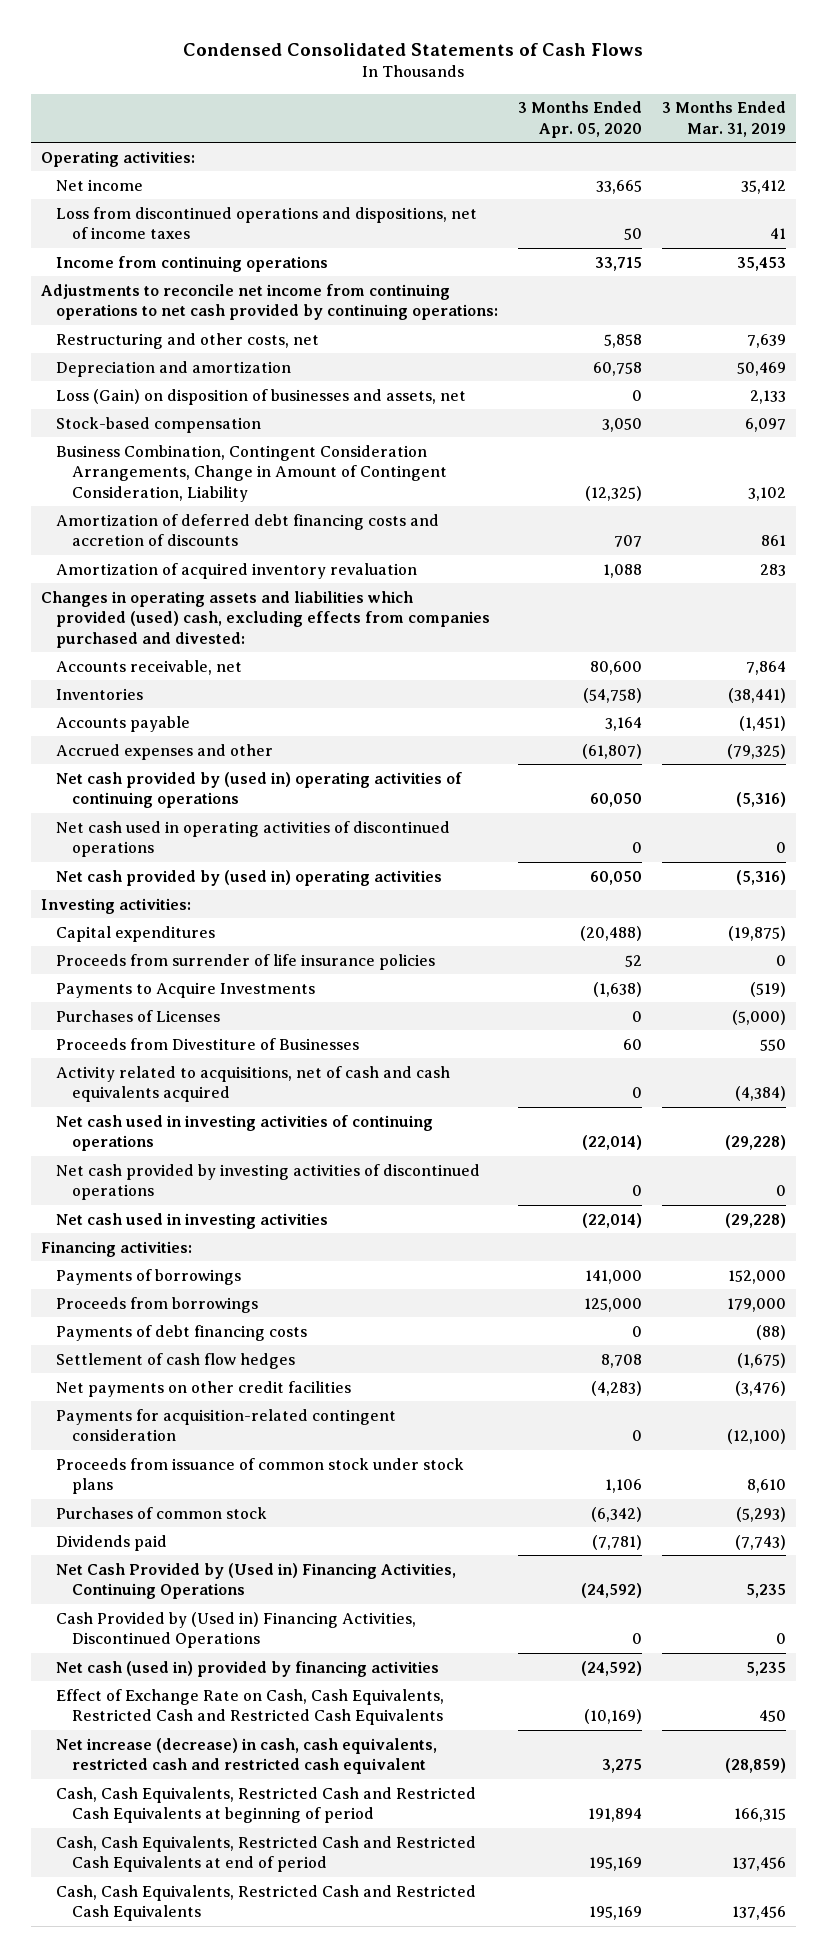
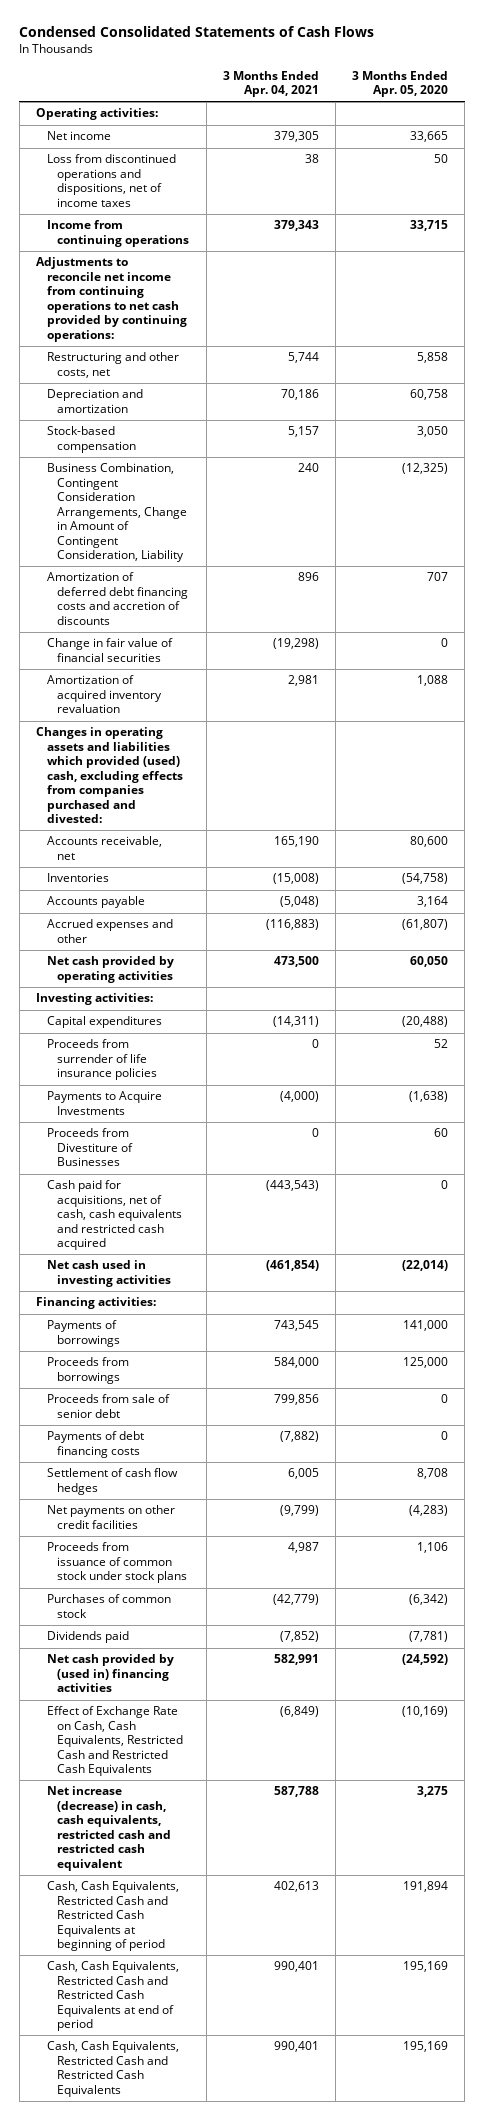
[662,101,787,137] 3 Months Ended Mar. 31, 2019 -> none
none -> [222,70,319,98] 3 Months Ended Apr. 04, 2021
[56,388,467,405] Loss (Gain) on disposition of businesses and assets, net -> none
none -> [46,638,173,662] Change in fair value of financial securities
[56,771,463,809] Net cash provided by (used in) operating activities of continuing operations -> none
[56,820,451,858] Net cash used in operating activities of discontinued operations -> none
[56,869,443,886] Net cash provided by (used in) operating activities -> [46,956,174,983] Net cash provided by operating activities
[56,1009,221,1022] Purchases of Licenses -> none
[56,1114,434,1152] Net cash used in investing activities of continuing operations -> none
[56,1163,481,1201] Net cash provided by investing activities of discontinued operations -> none
[56,1065,451,1103] Activity related to acquisitions, net of cash and cash equivalents acquired -> [46,1180,183,1251] Cash paid for acquisitions, net of cash, cash equivalents and restricted cash acquired
none -> [46,1394,170,1418] Proceeds from sale of senior debt
[56,1408,397,1442] Payments for acquisition-related contingent consideration -> none
[56,1562,457,1600] Net Cash Provided by (Used in) Financing Activities, Continuing Operations -> none
[56,1611,417,1649] Cash Provided by (Used in) Financing Activities, Discontinued Operations -> none
[56,1660,440,1677] Net cash (used in) provided by financing activities -> [46,1654,174,1693] Net cash provided by (used in) financing activities

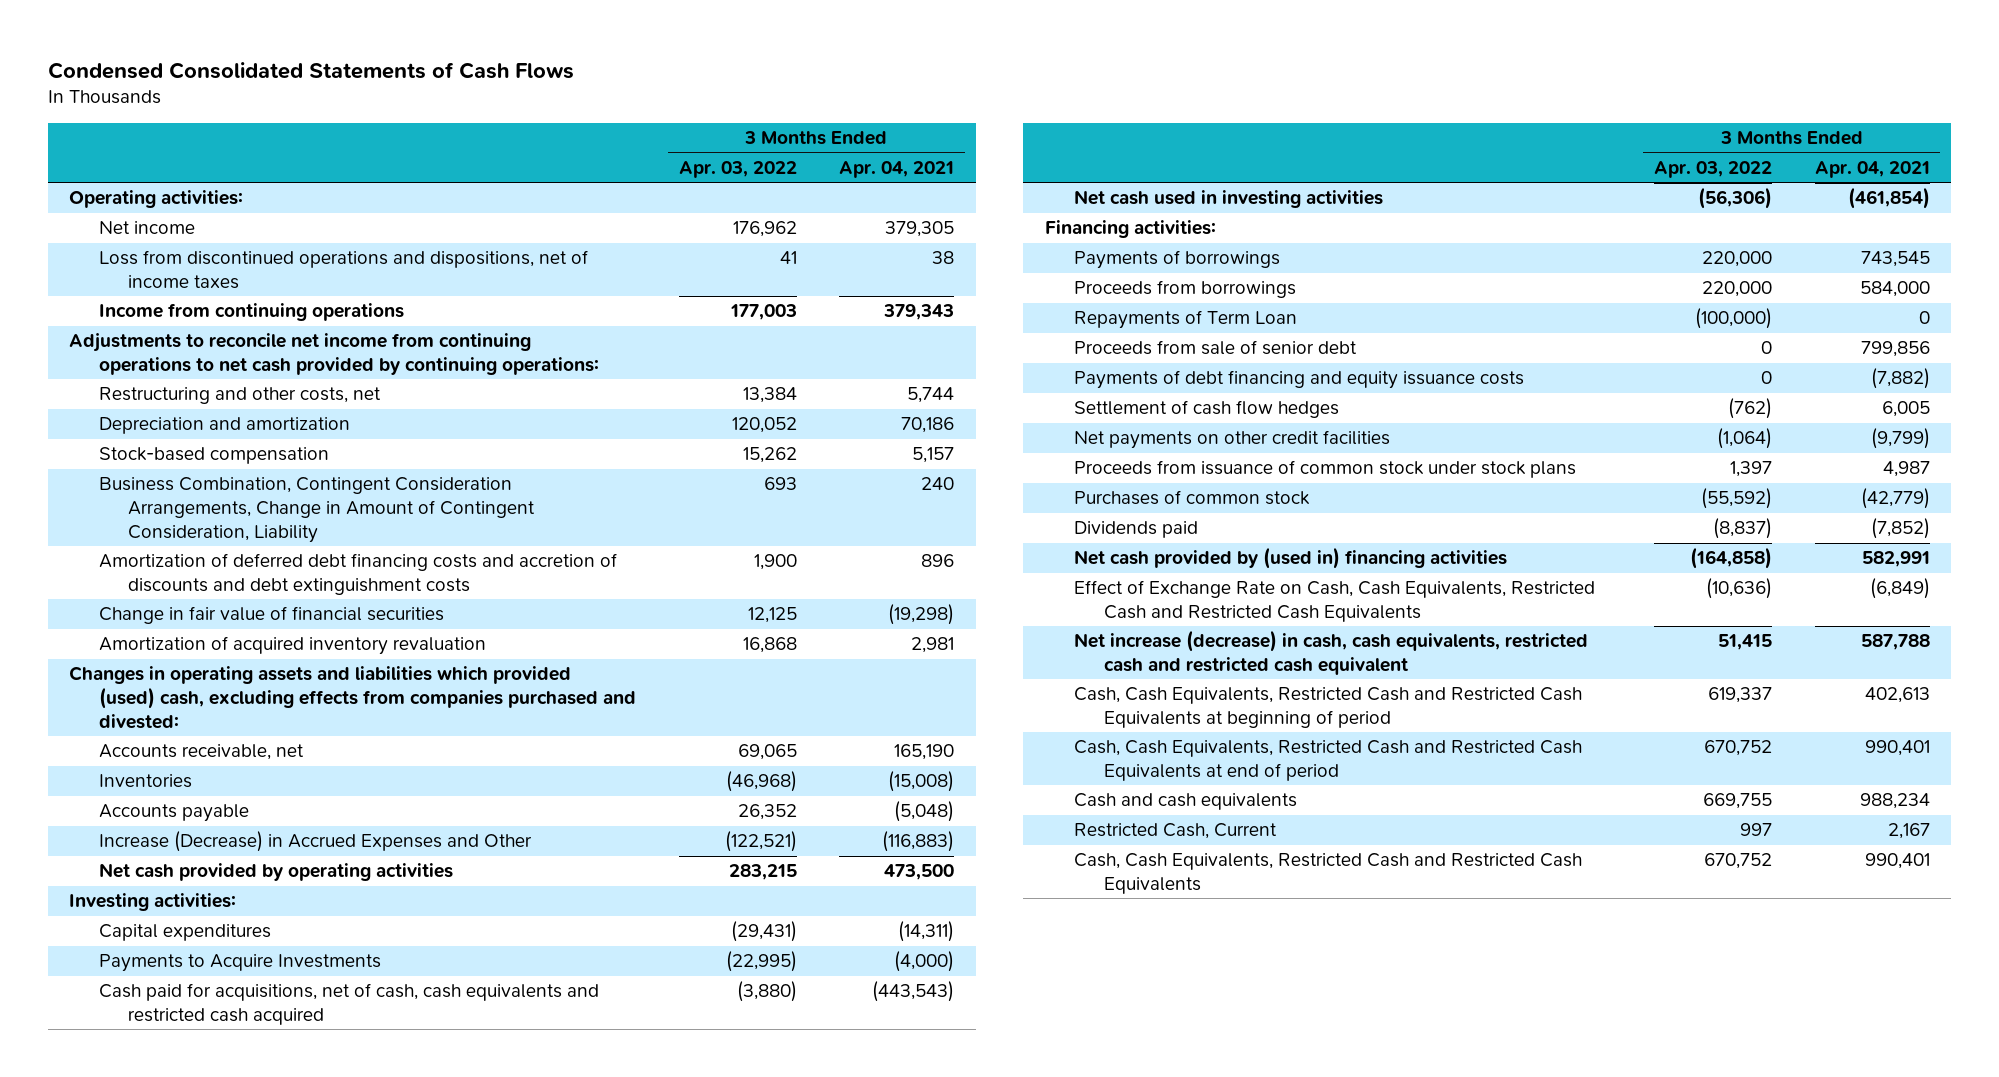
[351,70,448,98] 3 Months Ended Apr. 05, 2020 -> none
none -> [678,160,797,178] Apr. 03, 2022
[46,572,189,625] Amortization of deferred debt financing costs and accretion of discounts -> [98,553,617,595] Amortization of deferred debt financing costs and accretion of discounts and debt extinguishment costs
[46,919,173,943] Accrued expenses and other -> [98,831,532,853] Increase (Decrease) in Accrued Expenses and Other
[46,1039,158,1081] Proceeds from surrender of life insurance policies -> none
[46,1128,134,1167] Proceeds from Divestiture of Businesses -> none
none -> [1074,310,1298,330] Repayments of Term Loan
[46,1431,144,1458] Payments of debt financing costs -> [1074,370,1525,390] Payments of debt financing and equity issuance costs
none -> [1074,793,1298,811] Cash and cash equivalents
none -> [1074,823,1278,840] Restricted Cash, Current

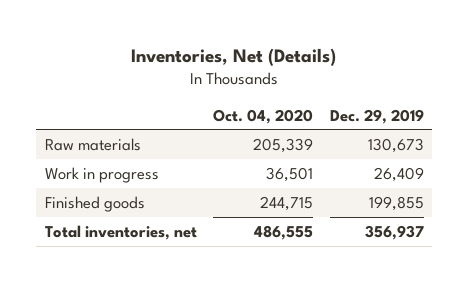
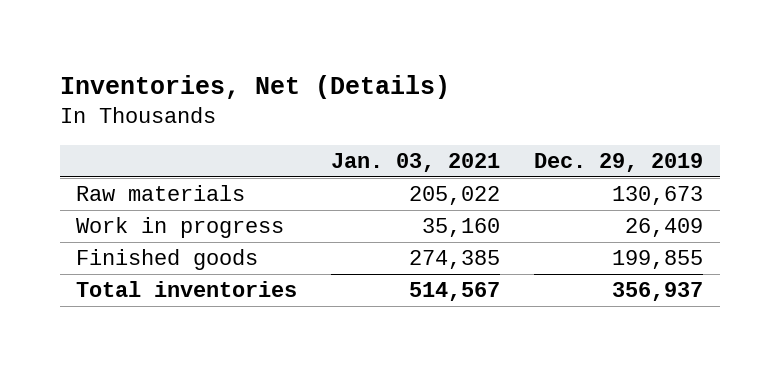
[213,108,314,124] Oct. 04, 2020 -> none
none -> [331,153,501,173] Jan. 03, 2021
[44,224,197,240] Total inventories, net -> [76,281,298,298] Total inventories

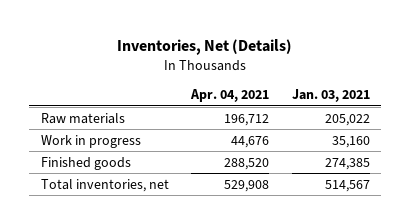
[533,153,703,173] Dec. 29, 2019 -> none
none -> [190,89,270,103] Apr. 04, 2021
[76,281,298,298] Total inventories -> [40,178,169,192] Total inventories, net

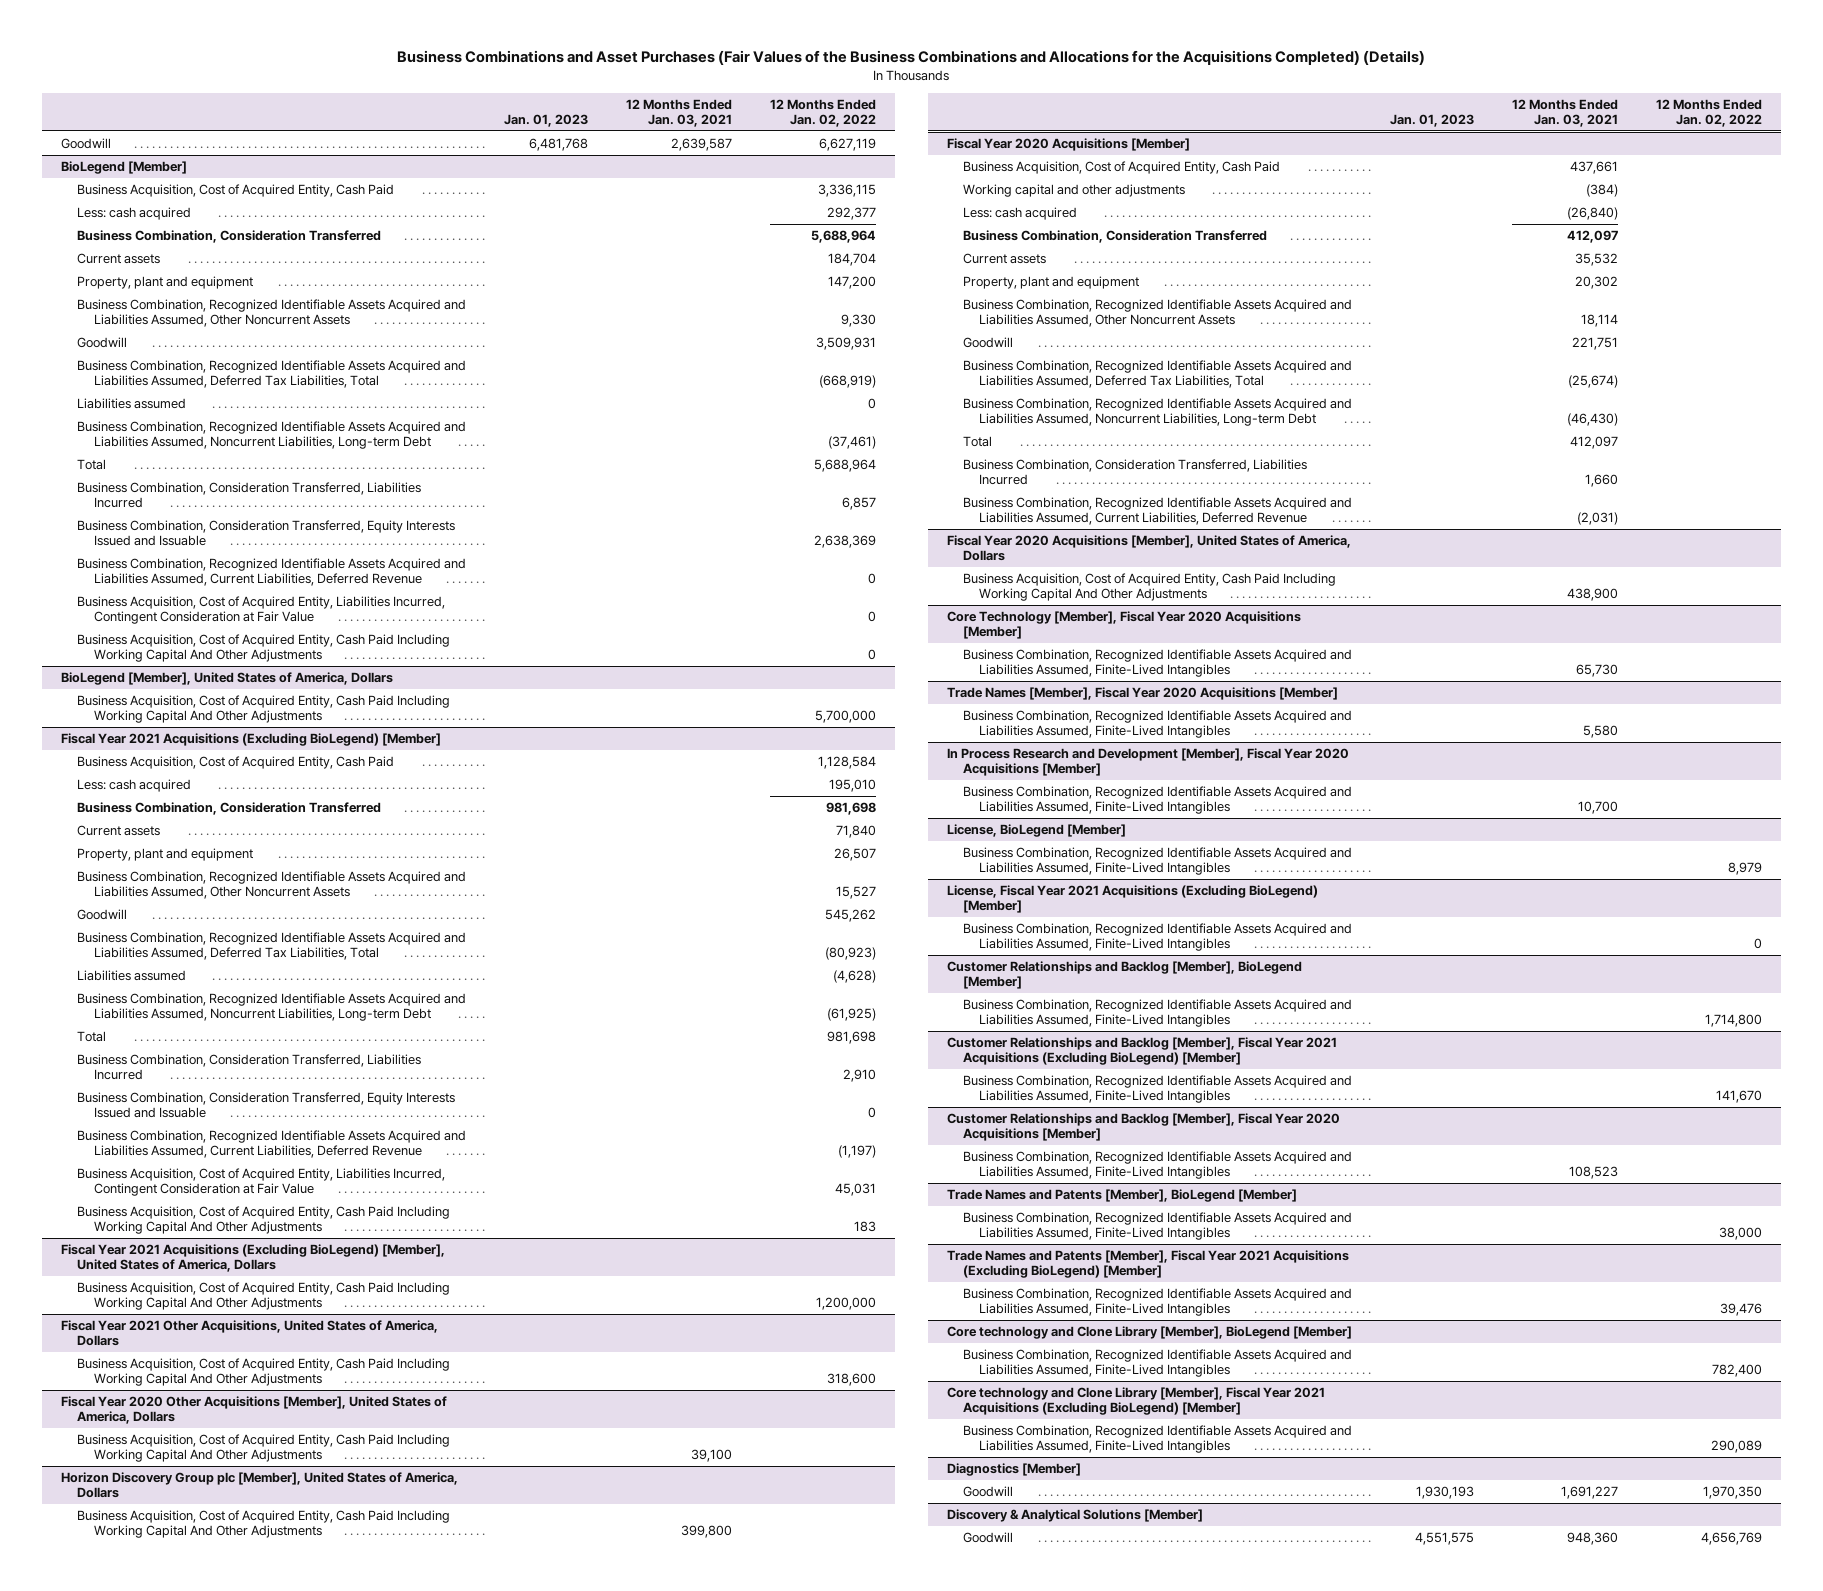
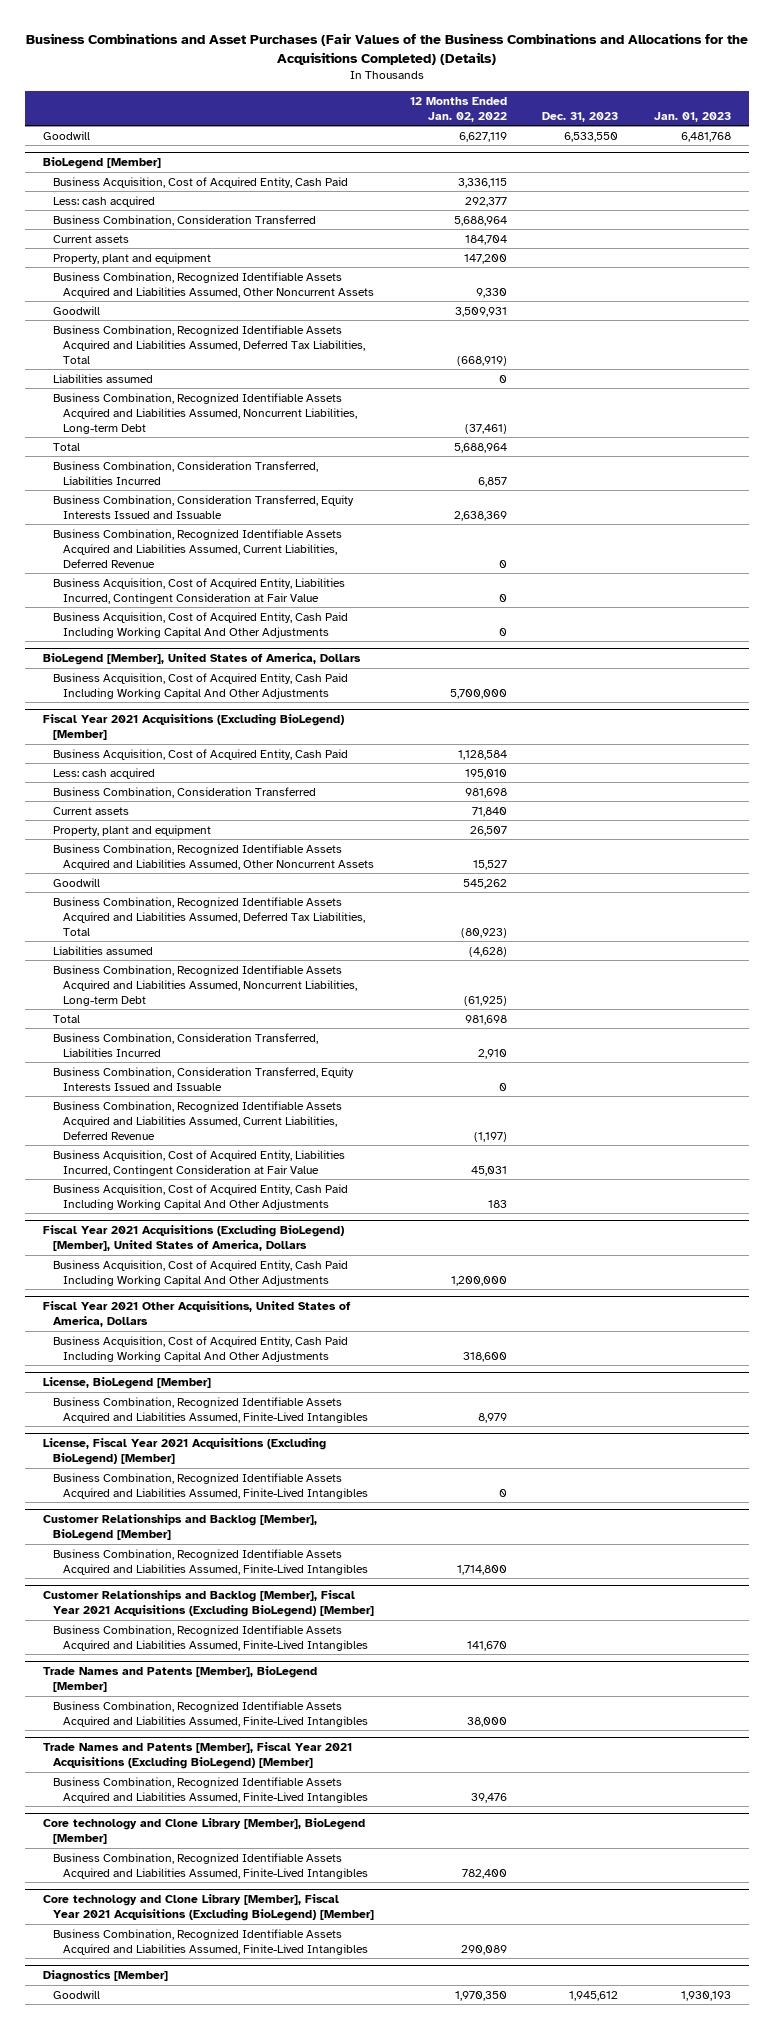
[626,98,733,128] 12 Months Ended Jan. 03, 2021 -> none
none -> [542,111,619,122] Dec. 31, 2023
[61,1395,448,1425] Fiscal Year 2020 Other Acquisitions [Member], United States of America, Dollars -> none
[77,1433,451,1463] Business Acquisition, Cost of Acquired Entity, Cash Paid Including Working Capital And Other Adjustments -> none
[61,1471,459,1499] Horizon Discovery Group plc [Member], United States of America, Dollars -> none
[77,1509,451,1539] Business Acquisition, Cost of Acquired Entity, Cash Paid Including Working Capital And Other Adjustments -> none
[946,137,1190,151] Fiscal Year 2020 Acquisitions [Member] -> none
[962,160,1280,174] Business Acquisition, Cost of Acquired Entity, Cash Paid -> none
[962,183,1185,197] Working capital and other adjustments -> none
[962,206,1077,220] Less: cash acquired -> none
[962,229,1267,243] Business Combination, Consideration Transferred -> none
[962,252,1046,264] Current assets -> none
[962,275,1139,289] Property, plant and equipment -> none
[962,298,1352,328] Business Combination, Recognized Identifiable Assets Acquired and Liabilities Assumed, Other Noncurrent Assets -> none
[962,336,1013,348] Goodwill -> none
[962,359,1352,389] Business Combination, Recognized Identifiable Assets Acquired and Liabilities Assumed, Deferred Tax Liabilities, Total -> none
[962,397,1352,427] Business Combination, Recognized Identifiable Assets Acquired and Liabilities Assumed, Noncurrent Liabilities, Long-term Debt -> none
[962,435,992,447] Total -> none
[962,458,1307,486] Business Combination, Consideration Transferred, Liabilities Incurred -> none
[962,496,1352,526] Business Combination, Recognized Identifiable Assets Acquired and Liabilities Assumed, Current Liabilities, Deferred Revenue -> none
[946,534,1351,562] Fiscal Year 2020 Acquisitions [Member], United States of America, Dollars -> none
[962,572,1336,602] Business Acquisition, Cost of Acquired Entity, Cash Paid Including Working Capital And Other Adjustments -> none
[946,610,1301,640] Core Technology [Member], Fiscal Year 2020 Acquisitions [Member] -> none
[962,648,1352,678] Business Combination, Recognized Identifiable Assets Acquired and Liabilities Assumed, Finite-Lived Intangibles -> none
[946,686,1338,700] Trade Names [Member], Fiscal Year 2020 Acquisitions [Member] -> none
[962,709,1352,739] Business Combination, Recognized Identifiable Assets Acquired and Liabilities Assumed, Finite-Lived Intangibles -> none
[946,747,1349,777] In Process Research and Development [Member], Fiscal Year 2020 Acquisitions [Member] -> none
[962,785,1352,815] Business Combination, Recognized Identifiable Assets Acquired and Liabilities Assumed, Finite-Lived Intangibles -> none
[946,1112,1340,1142] Customer Relationships and Backlog [Member], Fiscal Year 2020 Acquisitions [Member] -> none
[962,1150,1352,1180] Business Combination, Recognized Identifiable Assets Acquired and Liabilities Assumed, Finite-Lived Intangibles -> none
[946,1508,1203,1522] Discovery & Analytical Solutions [Member] -> none
[962,1531,1013,1543] Goodwill -> none

